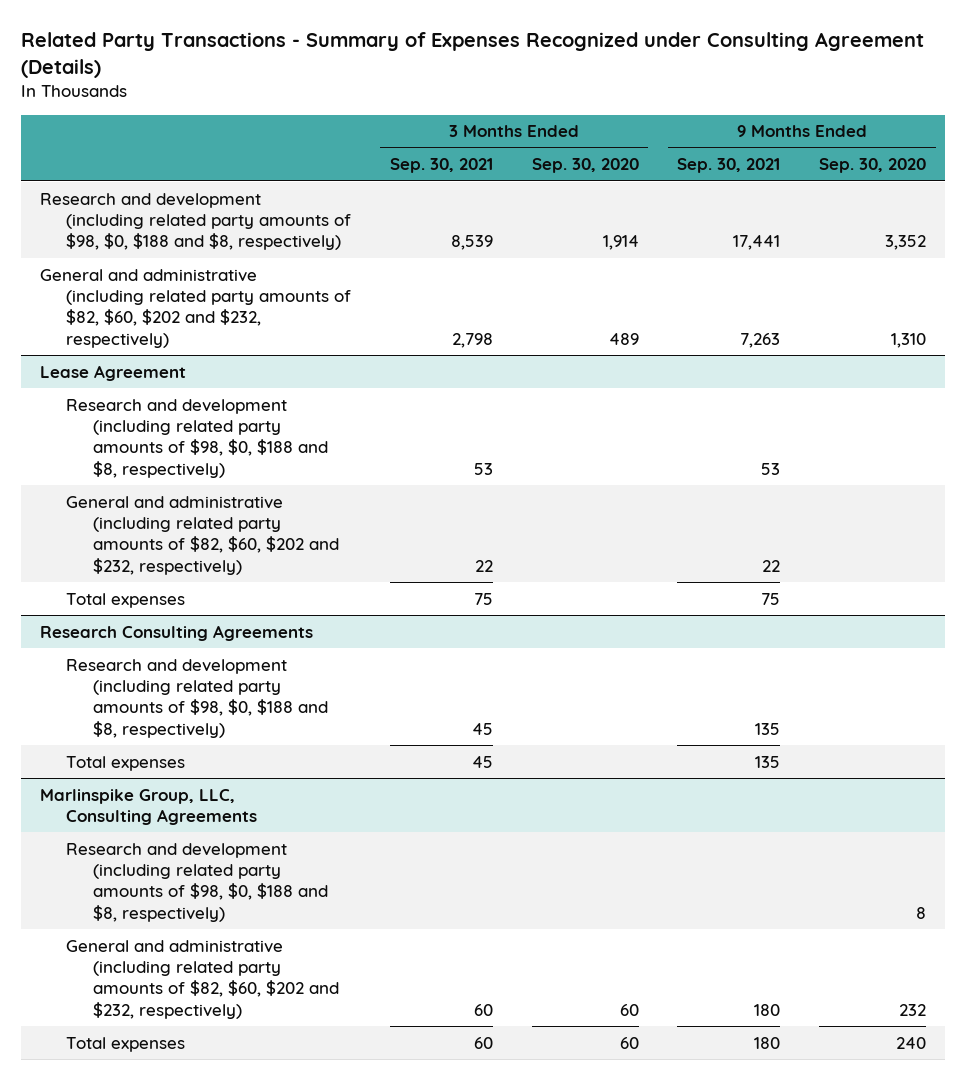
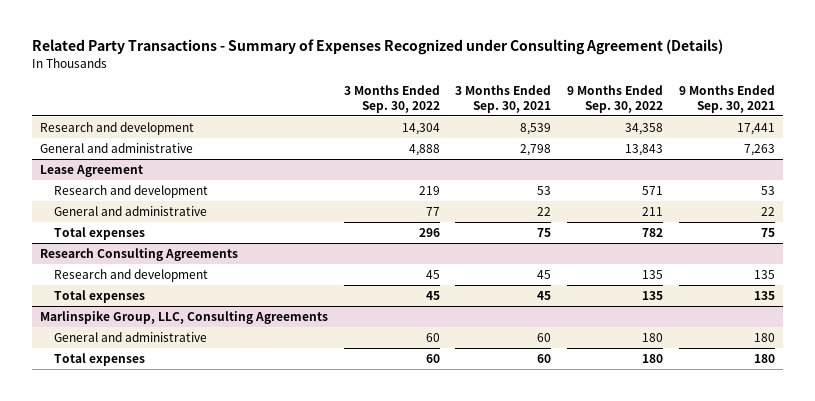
[531,158,639,174] Sep. 30, 2020 -> none
[818,158,926,174] Sep. 30, 2020 -> none
none -> [343,84,440,113] 3 Months Ended Sep. 30, 2022
none -> [567,84,664,113] 9 Months Ended Sep. 30, 2022
[39,192,352,251] Research and development (including related party amounts of $98, $0, $188 and $8, respectively) -> [40,121,195,135] Research and development
[39,268,352,348] General and administrative (including related party amounts of $82, $60, $202 and $232, respectively) -> [40,142,194,153] General and administrative
[66,398,328,478] Research and development (including related party amounts of $98, $0, $188 and $8, respectively) -> [53,184,208,198] Research and development
[66,495,339,575] General and administrative (including related party amounts of $82, $60, $202 and $232, respectively) -> [53,205,207,216] General and administrative
[66,658,328,738] Research and development (including related party amounts of $98, $0, $188 and $8, respectively) -> [53,268,208,282] Research and development
[66,842,328,922] Research and development (including related party amounts of $98, $0, $188 and $8, respectively) -> none
[66,939,339,1019] General and administrative (including related party amounts of $82, $60, $202 and $232, respectively) -> [53,331,207,342] General and administrative

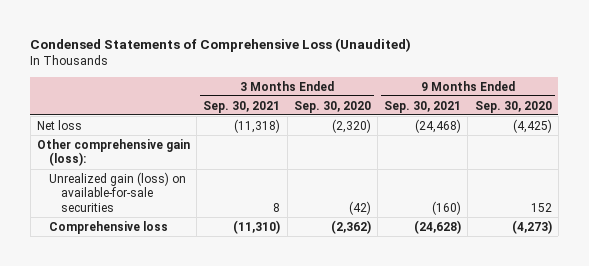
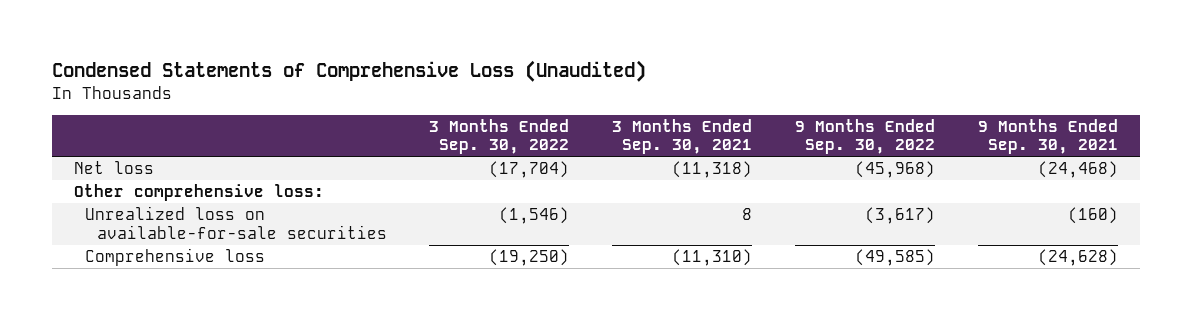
[293,100,371,113] Sep. 30, 2020 -> none
[474,100,552,113] Sep. 30, 2020 -> none
none -> [429,118,570,155] 3 Months Ended Sep. 30, 2022
none -> [795,118,936,155] 9 Months Ended Sep. 30, 2022
[36,138,190,167] Other comprehensive gain (loss): -> [73,184,324,202] Other comprehensive loss:
[48,171,186,213] Unrealized gain (loss) on available-for-sale securities -> [85,206,387,239] Unrealized loss on available-for-sale securities

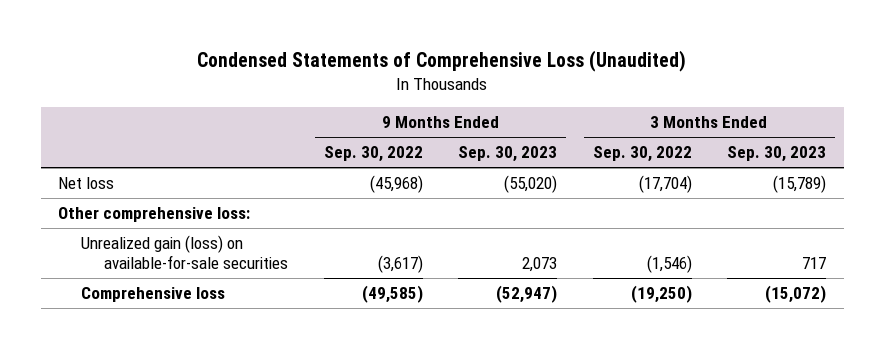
[612,118,753,155] 3 Months Ended Sep. 30, 2021 -> none
[978,118,1119,155] 9 Months Ended Sep. 30, 2021 -> none
none -> [458,146,558,163] Sep. 30, 2023
none -> [727,146,827,163] Sep. 30, 2023
[85,206,387,239] Unrealized loss on available-for-sale securities -> [81,235,289,269] Unrealized gain (loss) on available-for-sale securities

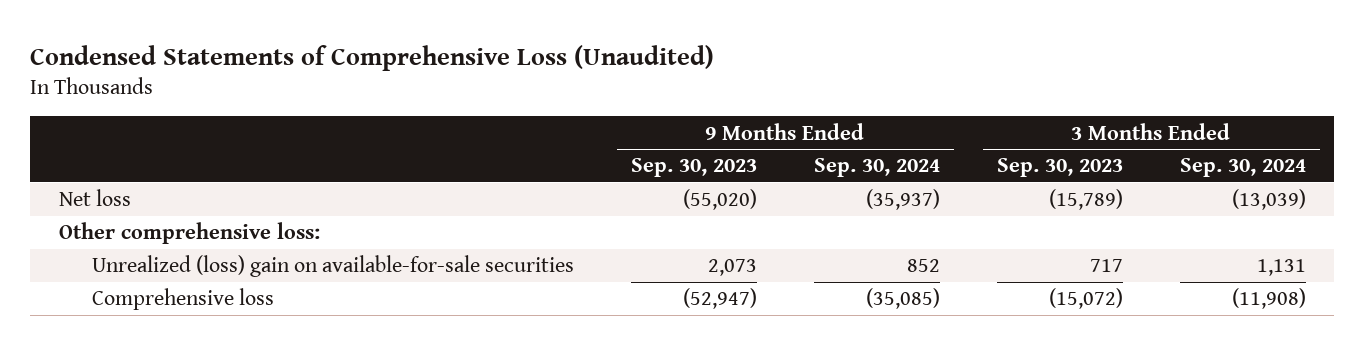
[323,146,423,163] Sep. 30, 2022 -> none
[592,146,692,163] Sep. 30, 2022 -> none
none -> [813,158,940,178] Sep. 30, 2024
none -> [1179,158,1306,178] Sep. 30, 2024
[81,235,289,269] Unrealized gain (loss) on available-for-sale securities -> [91,255,574,278] Unrealized (loss) gain on available-for-sale securities

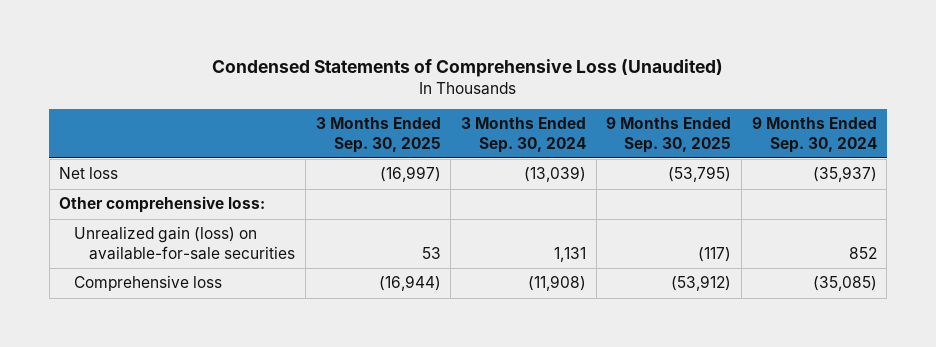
[630,158,757,178] Sep. 30, 2023 -> none
[996,158,1123,178] Sep. 30, 2023 -> none
none -> [315,117,441,153] 3 Months Ended Sep. 30, 2025
none -> [606,117,732,153] 9 Months Ended Sep. 30, 2025
[91,255,574,278] Unrealized (loss) gain on available-for-sale securities -> [74,226,296,260] Unrealized gain (loss) on available-for-sale securities

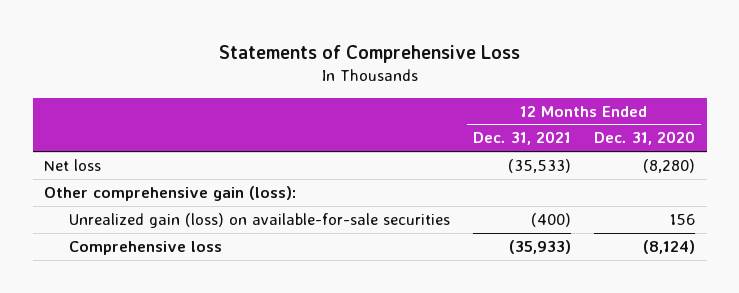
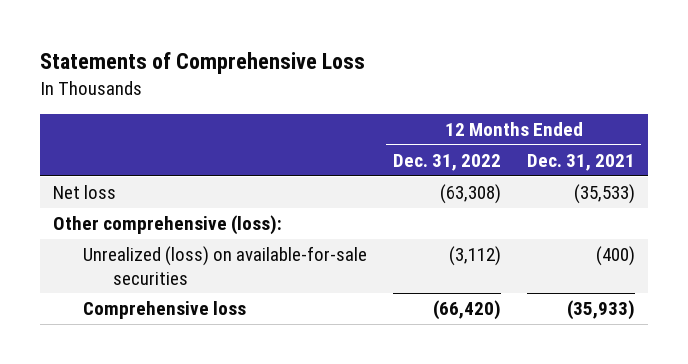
[594,131,696,146] Dec. 31, 2020 -> none
none -> [392,154,501,172] Dec. 31, 2022
[44,186,297,202] Other comprehensive gain (loss): -> [52,215,282,236] Other comprehensive (loss):
[68,213,450,229] Unrealized gain (loss) on available-for-sale securities -> [82,246,367,285] Unrealized (loss) on available-for-sale securities

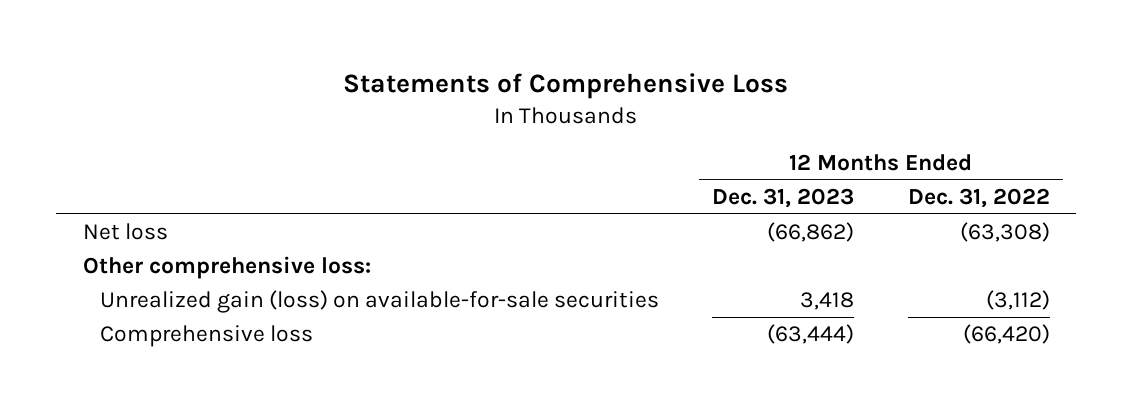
[526,154,635,172] Dec. 31, 2021 -> none
none -> [712,188,855,209] Dec. 31, 2023
[52,215,282,236] Other comprehensive (loss): -> [82,256,371,280] Other comprehensive loss:
[82,246,367,285] Unrealized (loss) on available-for-sale securities -> [99,290,659,314] Unrealized gain (loss) on available-for-sale securities

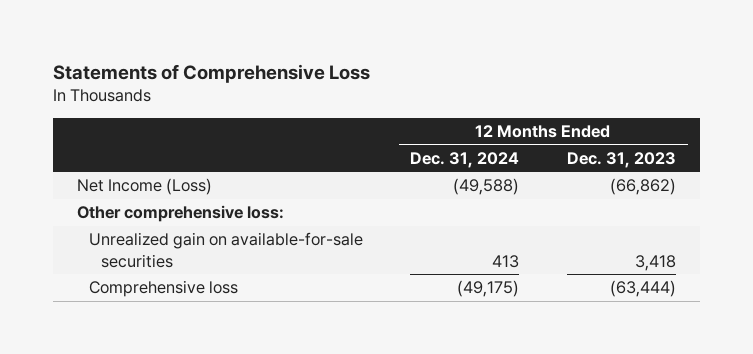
[907,188,1050,209] Dec. 31, 2022 -> none
none -> [410,151,520,168] Dec. 31, 2024
[82,223,168,241] Net loss -> [77,178,213,196] Net Income (Loss)
[99,290,659,314] Unrealized gain (loss) on available-for-sale securities -> [89,232,364,268] Unrealized gain on available-for-sale securities

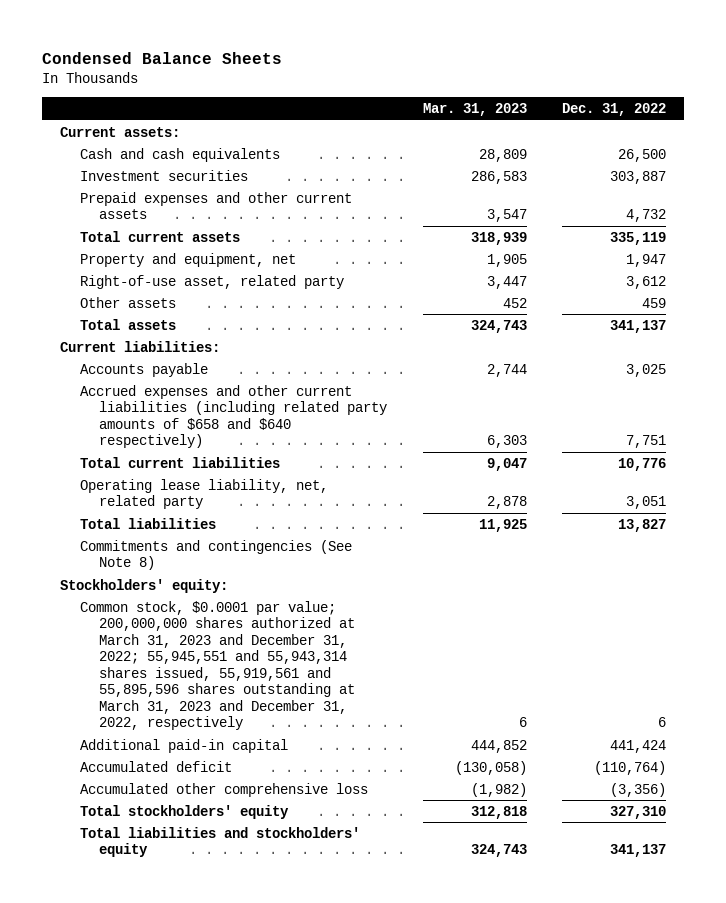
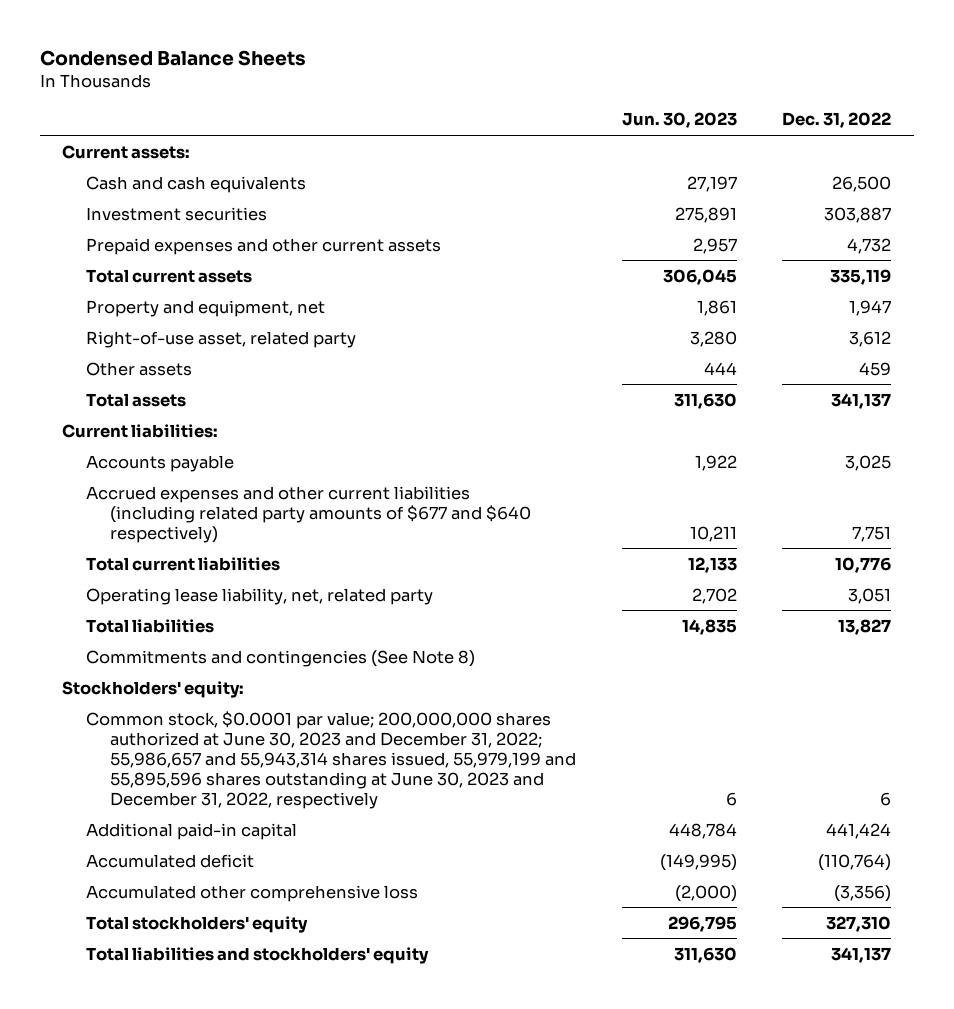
[422,103,527,117] Mar. 31, 2023 -> none
none -> [621,112,737,129] Jun. 30, 2023
[79,384,388,449] Accrued expenses and other current liabilities (including related party amounts of $658 and $640 respectively) -> [86,485,532,543] Accrued expenses and other current liabilities (including related party amounts of $677 and $640 respectively)
[79,600,356,730] Common stock, $0.0001 par value; 200,000,000 shares authorized at March 31, 2023 and December 31, 2022; 55,945,551 and 55,943,314 shares issued, 55,919,561 and 55,895,596 shares outstanding at March 31, 2023 and December 31, 2022, respectively -> [86,710,577,809] Common stock, $0.0001 par value; 200,000,000 shares authorized at June 30, 2023 and December 31, 2022; 55,986,657 and 55,943,314 shares issued, 55,979,199 and 55,895,596 shares outstanding at June 30, 2023 and December 31, 2022, respectively

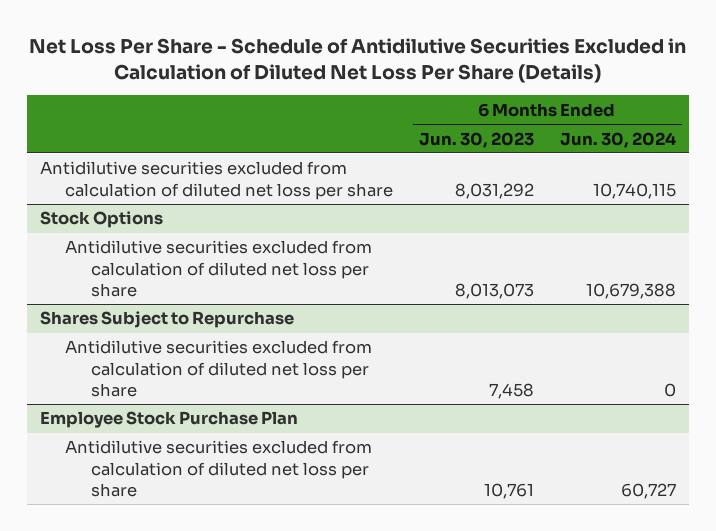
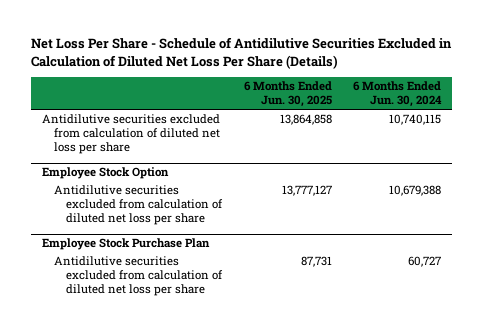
[419,131,535,148] Jun. 30, 2023 -> none
none -> [243,81,332,108] 6 Months Ended Jun. 30, 2025
[39,211,163,229] Stock Options -> [41,167,169,180] Employee Stock Option
[39,311,294,329] Shares Subject to Repurchase -> none
[65,340,373,397] Antidilutive securities excluded from calculation of diluted net loss per share -> none

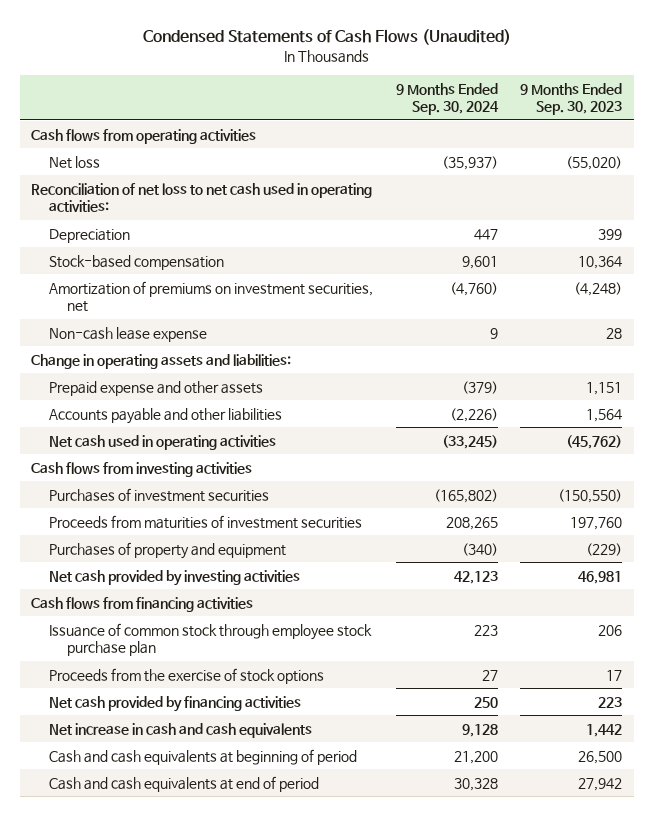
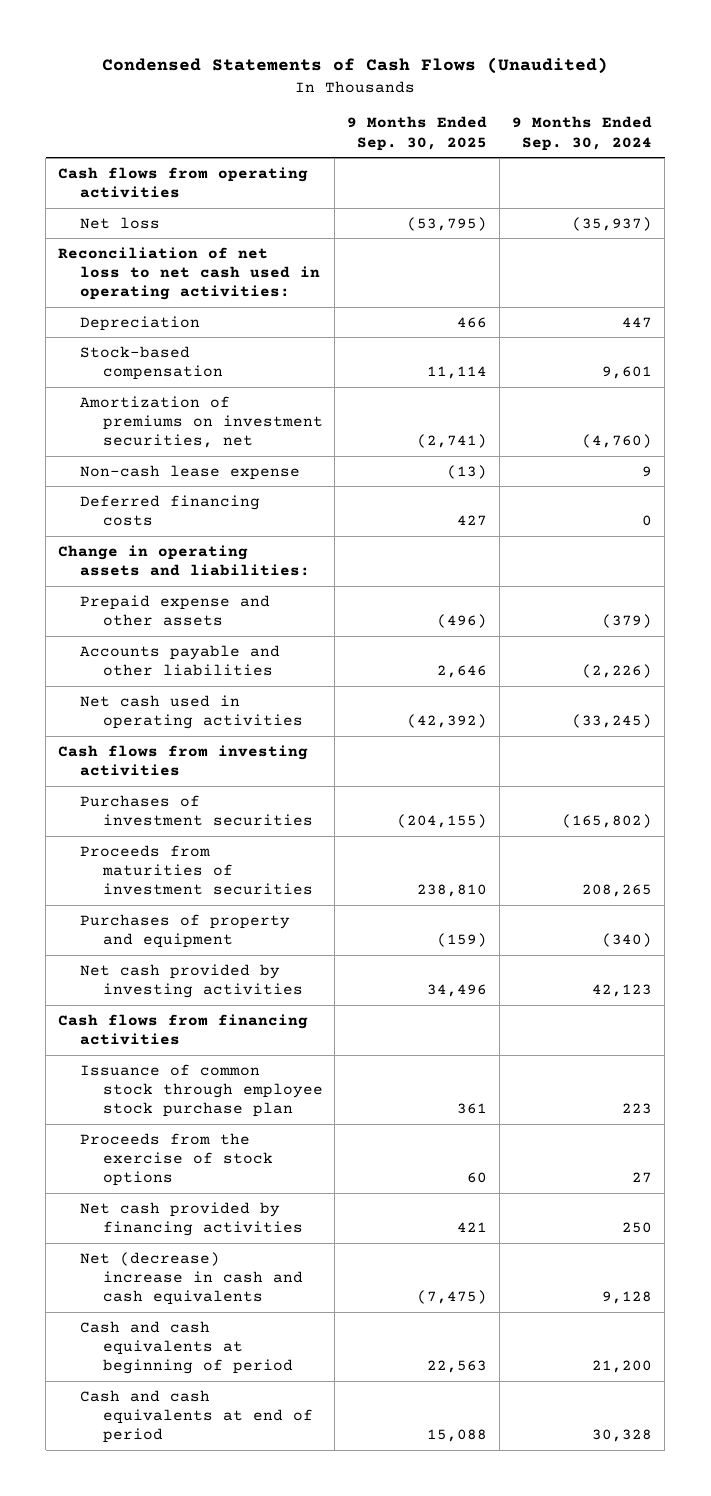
[520,82,623,116] 9 Months Ended Sep. 30, 2023 -> none
none -> [347,116,488,151] 9 Months Ended Sep. 30, 2025
none -> [80,494,261,527] Deferred financing costs
[49,722,313,738] Net increase in cash and cash equivalents -> [80,1251,303,1306] Net (decrease) increase in cash and cash equivalents

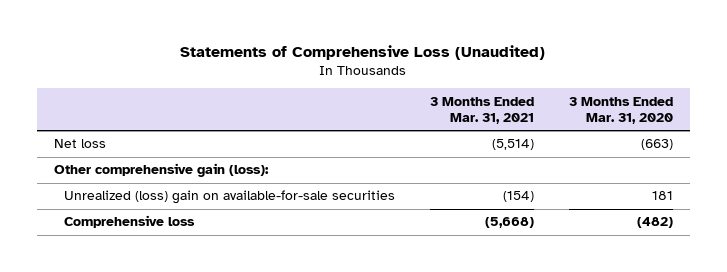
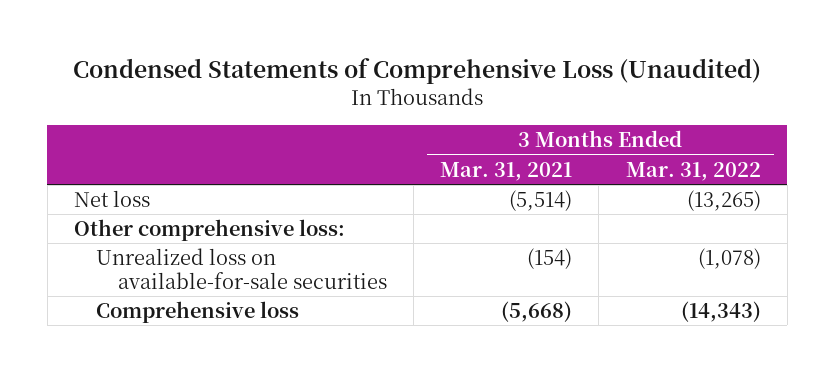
[180,45,546,61] Statements of Comprehensive Loss (Unaudited) -> [73,58,762,85] Condensed Statements of Comprehensive Loss (Unaudited)
[568,96,673,124] 3 Months Ended Mar. 31, 2020 -> none
none -> [625,161,761,181] Mar. 31, 2022
[53,163,269,178] Other comprehensive gain (loss): -> [74,218,346,241] Other comprehensive loss:
[64,190,396,205] Unrealized (loss) gain on available-for-sale securities -> [96,247,388,289] Unrealized loss on available-for-sale securities

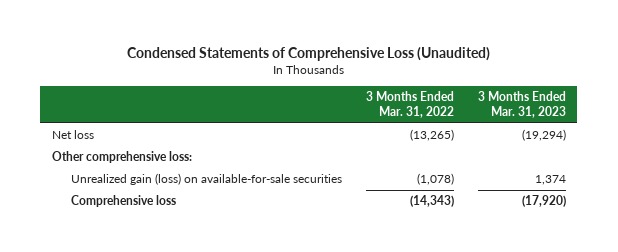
[440,161,573,181] Mar. 31, 2021 -> none
none -> [477,91,566,118] 3 Months Ended Mar. 31, 2023
[96,247,388,289] Unrealized loss on available-for-sale securities -> [70,173,342,186] Unrealized gain (loss) on available-for-sale securities

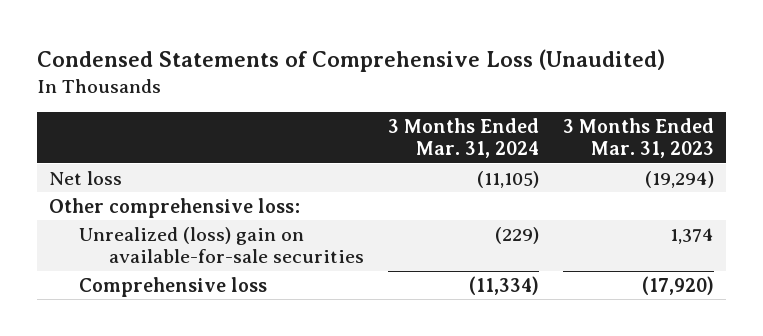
[365,91,454,118] 3 Months Ended Mar. 31, 2022 -> none
none -> [387,117,539,159] 3 Months Ended Mar. 31, 2024
[70,173,342,186] Unrealized gain (loss) on available-for-sale securities -> [78,226,364,264] Unrealized (loss) gain on available-for-sale securities

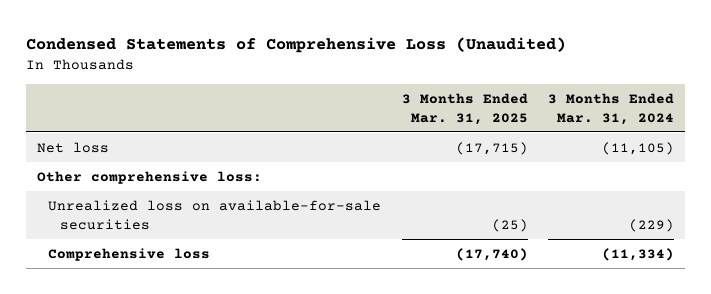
[562,117,714,159] 3 Months Ended Mar. 31, 2023 -> none
none -> [401,92,528,125] 3 Months Ended Mar. 31, 2025
[78,226,364,264] Unrealized (loss) gain on available-for-sale securities -> [48,199,382,230] Unrealized loss on available-for-sale securities

